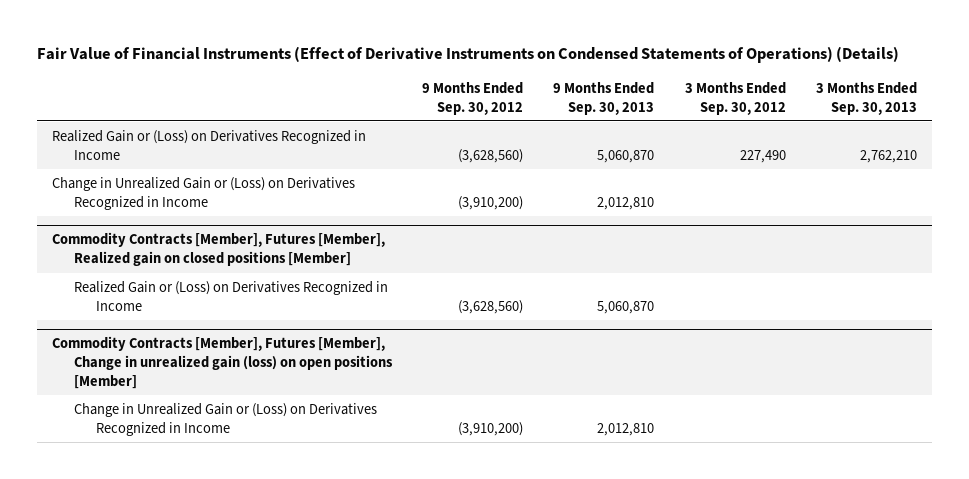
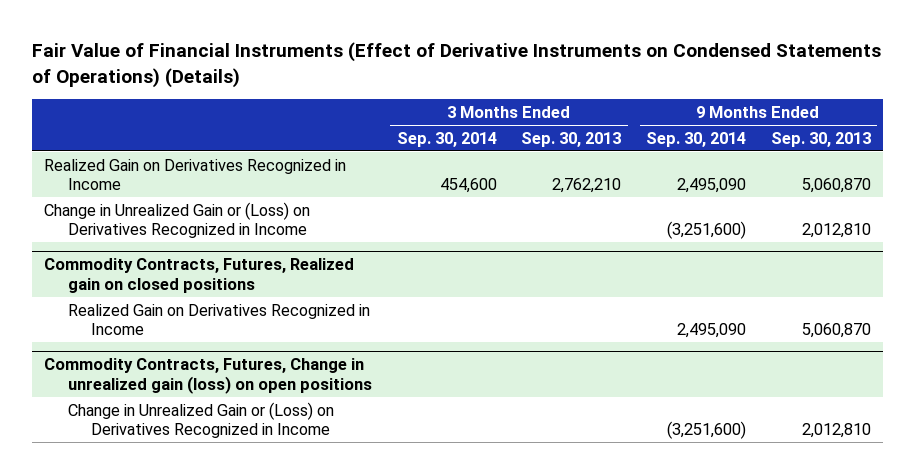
[422,81,524,115] 9 Months Ended Sep. 30, 2012 -> none
[684,81,786,115] 3 Months Ended Sep. 30, 2012 -> none
none -> [396,131,497,147] Sep. 30, 2014
none -> [646,131,747,147] Sep. 30, 2014
[51,129,366,160] Realized Gain or (Loss) on Derivatives Recognized in Income -> [44,158,347,191] Realized Gain on Derivatives Recognized in Income
[51,232,385,267] Commodity Contracts [Member], Futures [Member], Realized gain on closed positions [Member] -> [44,258,355,293] Commodity Contracts, Futures, Realized gain on closed positions
[73,280,388,311] Realized Gain or (Loss) on Derivatives Recognized in Income -> [67,303,370,336] Realized Gain on Derivatives Recognized in Income
[51,336,393,390] Commodity Contracts [Member], Futures [Member], Change in unrealized gain (loss) on open positions [Member] -> [44,358,372,394] Commodity Contracts, Futures, Change in unrealized gain (loss) on open positions

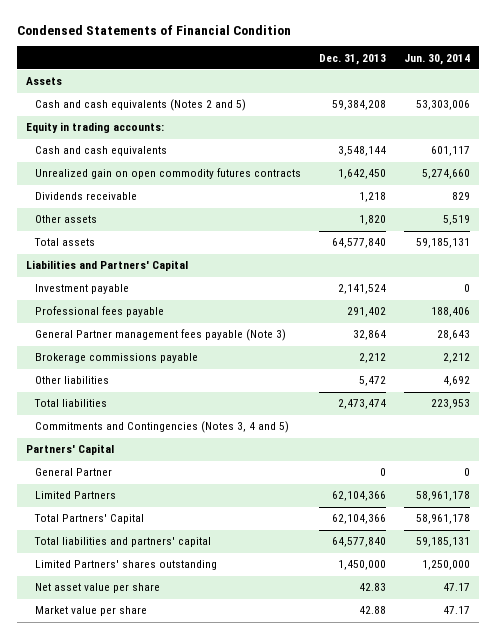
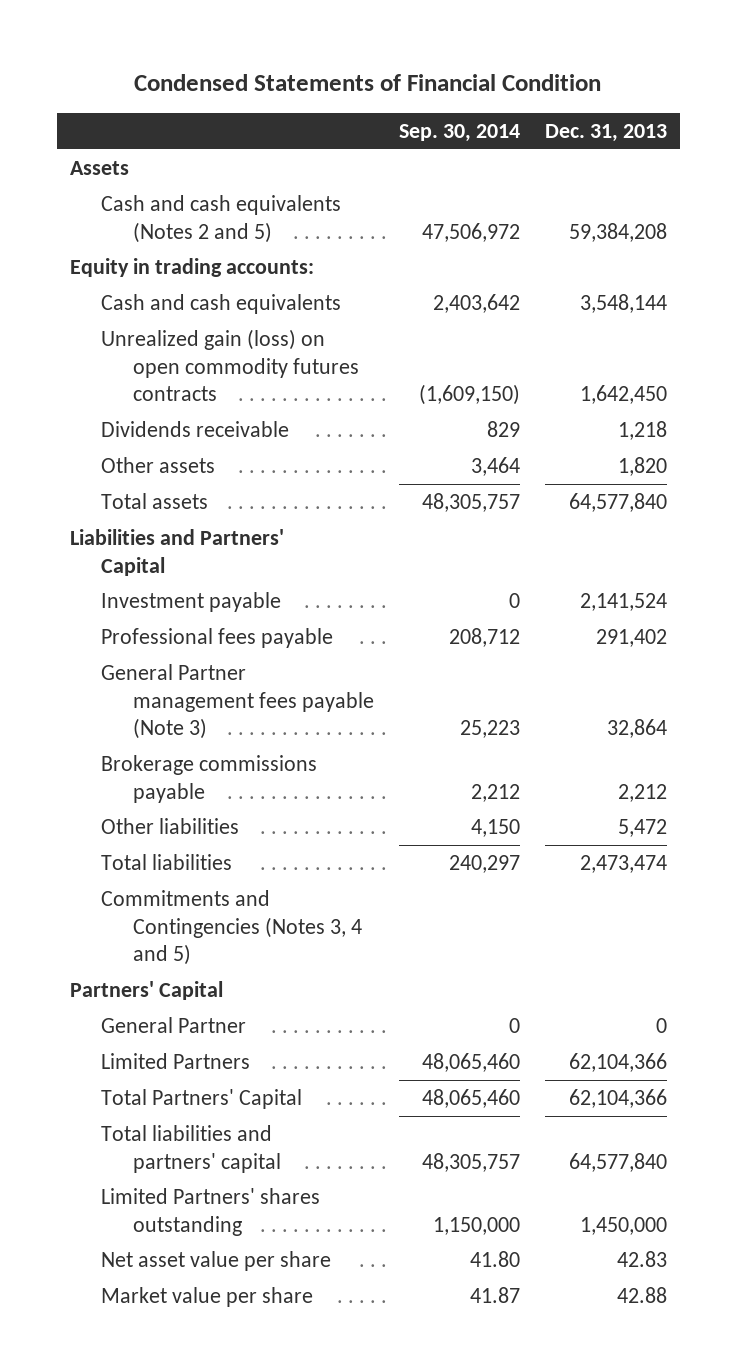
[403,53,470,65] Jun. 30, 2014 -> none
none -> [399,123,521,142] Sep. 30, 2014
[35,168,302,180] Unrealized gain on open commodity futures contracts -> [101,329,360,402] Unrealized gain (loss) on open commodity futures contracts

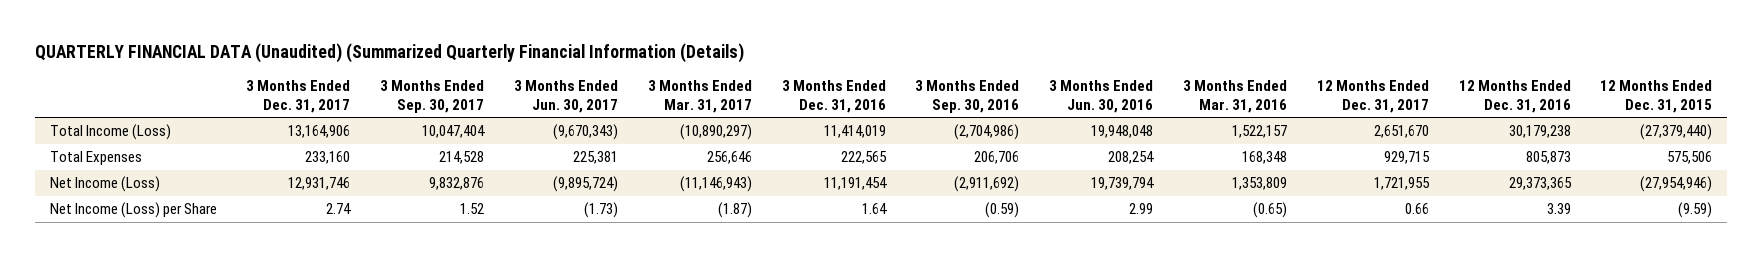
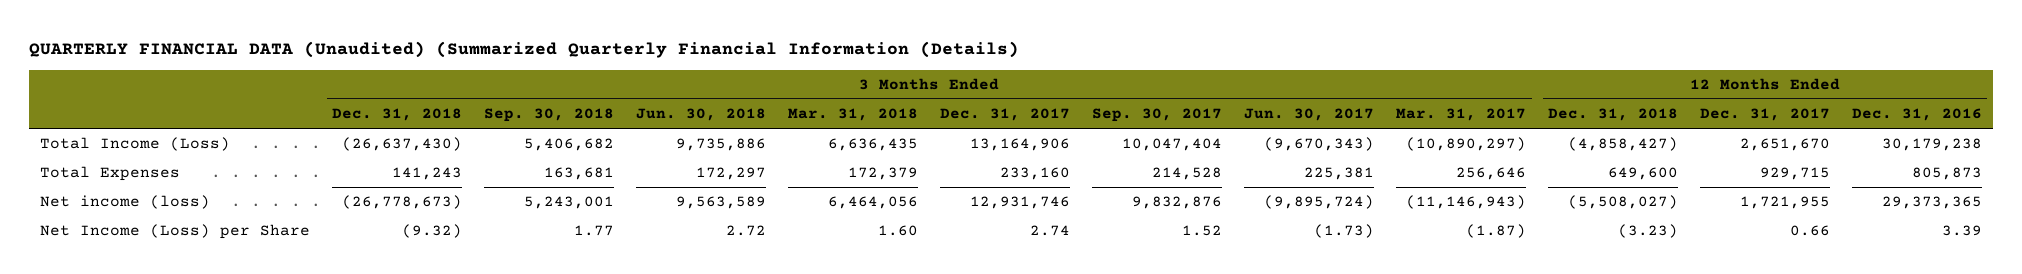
[781,80,886,113] 3 Months Ended Dec. 31, 2016 -> none
[915,80,1020,113] 3 Months Ended Sep. 30, 2016 -> none
[1049,80,1154,113] 3 Months Ended Jun. 30, 2016 -> none
[1182,80,1287,113] 3 Months Ended Mar. 31, 2016 -> none
[1600,80,1713,113] 12 Months Ended Dec. 31, 2015 -> none
none -> [332,108,463,122] Dec. 31, 2018
none -> [484,108,615,123] Sep. 30, 2018
none -> [636,108,767,122] Jun. 30, 2018
none -> [788,108,919,122] Mar. 31, 2018
none -> [1548,108,1679,122] Dec. 31, 2018
[49,176,160,193] Net Income (Loss) -> [40,195,211,210] Net income (loss)

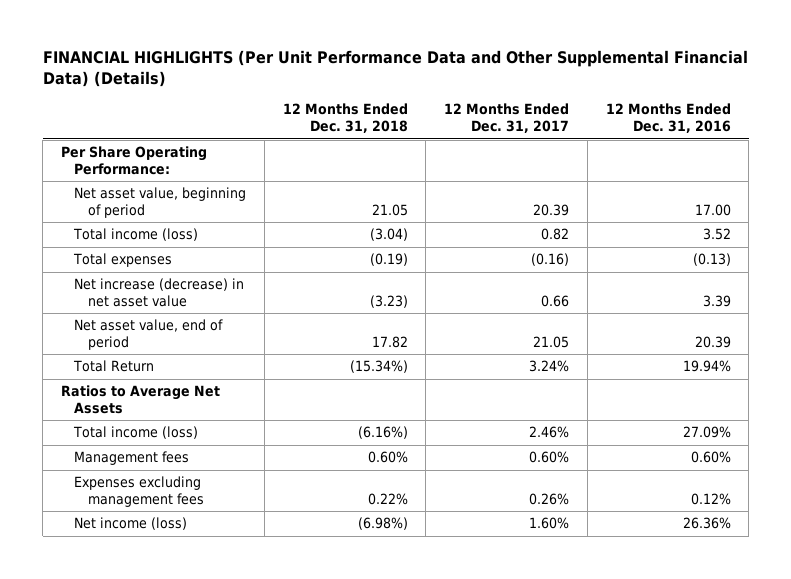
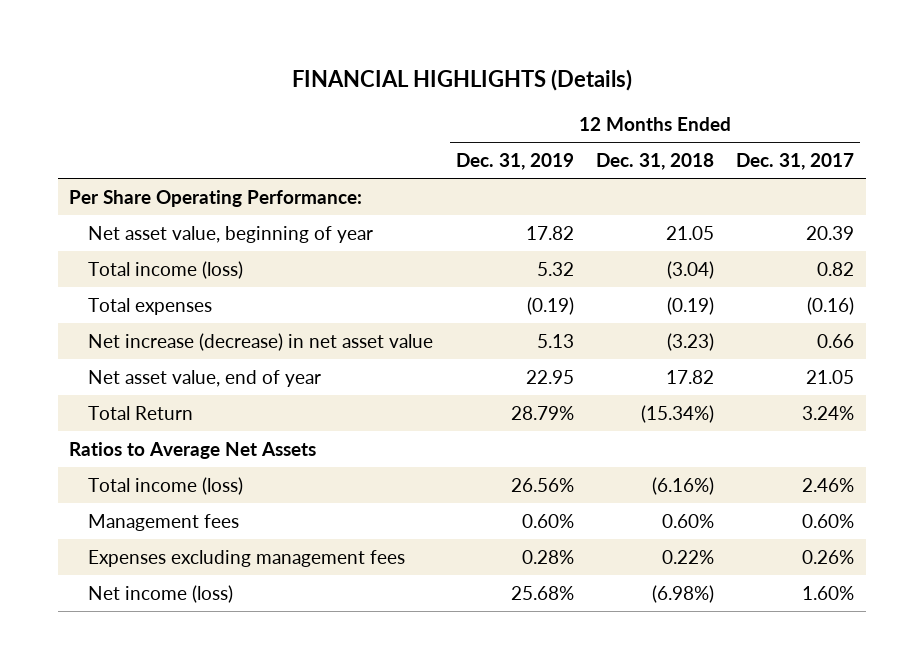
[42,50,748,87] FINANCIAL HIGHLIGHTS (Per Unit Performance Data and Other Supplemental Financial Data) (Details) -> [291,69,632,92] FINANCIAL HIGHLIGHTS (Details)
[605,103,731,134] 12 Months Ended Dec. 31, 2016 -> none
none -> [455,153,574,171] Dec. 31, 2019
[74,187,247,219] Net asset value, beginning of period -> [88,225,374,243] Net asset value, beginning of year
[74,319,224,351] Net asset value, end of period -> [88,369,322,387] Net asset value, end of year

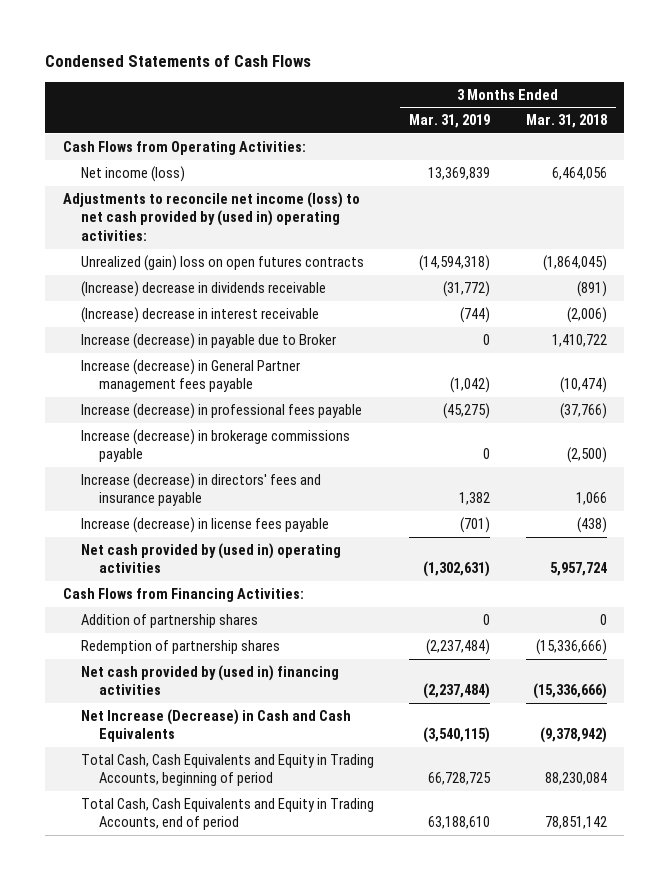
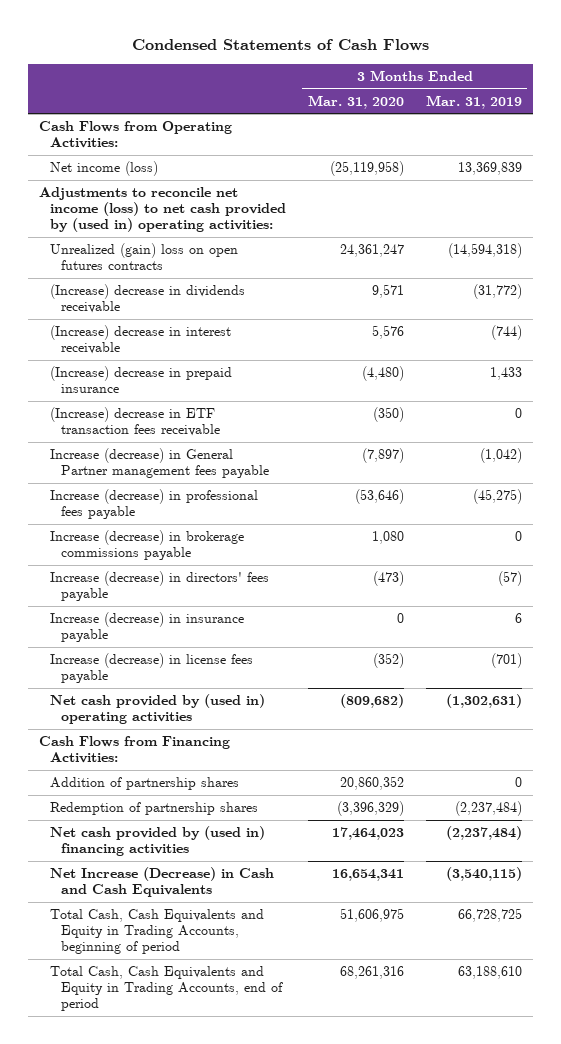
[525,114,607,129] Mar. 31, 2018 -> none
none -> [307,94,404,109] Mar. 31, 2020
[80,332,336,349] Increase (decrease) in payable due to Broker -> none
none -> [49,366,232,394] (Increase) decrease in prepaid insurance
none -> [49,407,220,437] (Increase) decrease in ETF transaction fees receivable
[80,472,321,507] Increase (decrease) in directors' fees and insurance payable -> [49,571,269,602] Increase (decrease) in directors' fees payable
[459,492,491,506] 1,382 -> [497,571,522,587] (57)
none -> [49,612,244,643] Increase (decrease) in insurance payable

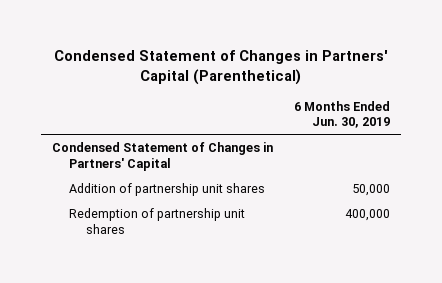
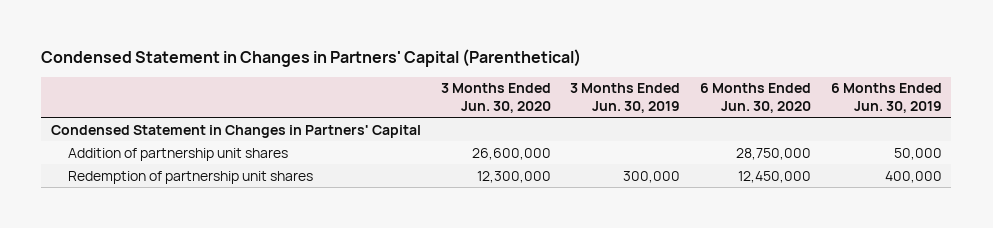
[54,50,389,85] Condensed Statement of Changes in Partners' Capital (Parenthetical) -> [41,48,582,67] Condensed Statement in Changes in Partners' Capital (Parenthetical)
none -> [440,83,551,113] 3 Months Ended Jun. 30, 2020
none -> [570,83,681,113] 3 Months Ended Jun. 30, 2019
none -> [699,83,811,113] 6 Months Ended Jun. 30, 2020
[52,142,274,171] Condensed Statement of Changes in Partners' Capital -> [50,124,421,138] Condensed Statement in Changes in Partners' Capital

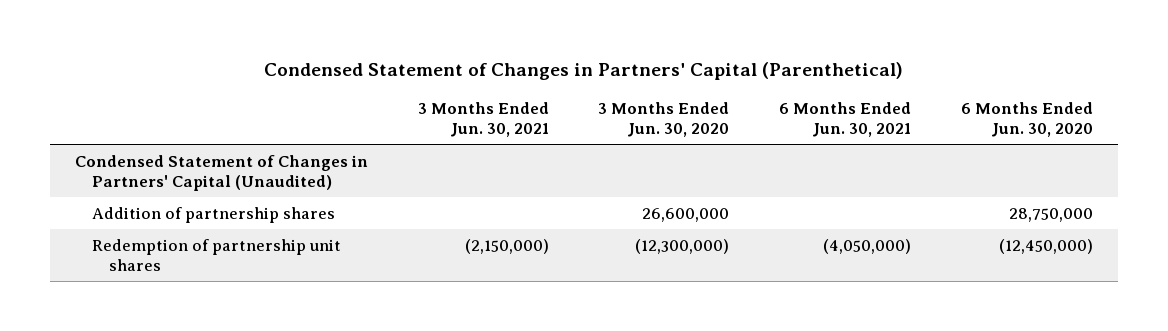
[41,48,582,67] Condensed Statement in Changes in Partners' Capital (Parenthetical) -> [263,61,903,80] Condensed Statement of Changes in Partners' Capital (Parenthetical)
[570,83,681,113] 3 Months Ended Jun. 30, 2019 -> none
[830,83,942,113] 6 Months Ended Jun. 30, 2019 -> none
none -> [417,102,549,138] 3 Months Ended Jun. 30, 2021
none -> [779,102,912,138] 6 Months Ended Jun. 30, 2021
[50,124,421,138] Condensed Statement in Changes in Partners' Capital -> [74,154,368,191] Condensed Statement of Changes in Partners' Capital (Unaudited)
[68,147,289,161] Addition of partnership unit shares -> [91,206,335,223] Addition of partnership shares
[476,170,551,183] 12,300,000 -> [635,238,730,254] (12,300,000)
[737,170,811,183] 12,450,000 -> [998,238,1093,254] (12,450,000)

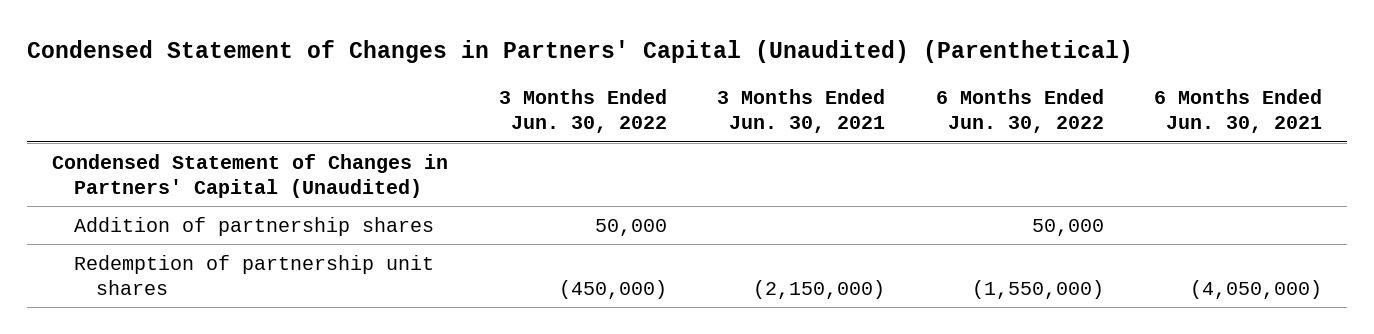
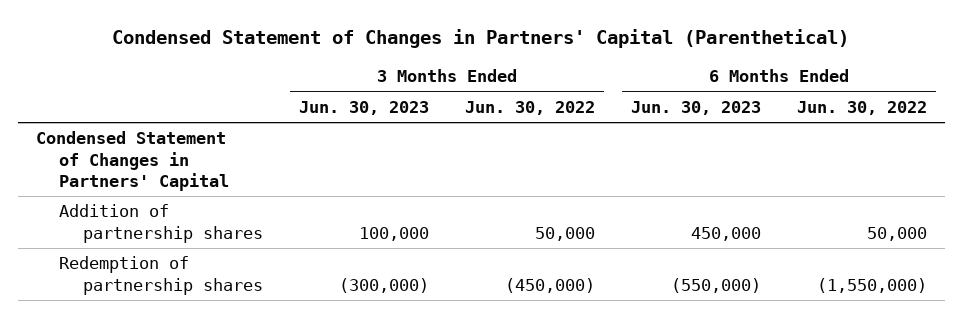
[27,40,1134,64] Condensed Statement of Changes in Partners' Capital (Unaudited) (Parenthetical) -> [112,28,850,48] Condensed Statement of Changes in Partners' Capital (Parenthetical)
[717,89,886,134] 3 Months Ended Jun. 30, 2021 -> none
[1153,89,1322,134] 6 Months Ended Jun. 30, 2021 -> none
none -> [299,100,430,115] Jun. 30, 2023
none -> [630,100,761,115] Jun. 30, 2023
[52,153,449,198] Condensed Statement of Changes in Partners' Capital (Unaudited) -> [35,131,230,191] Condensed Statement of Changes in Partners' Capital
[74,254,435,295] Redemption of partnership unit shares -> [59,256,264,295] Redemption of partnership shares

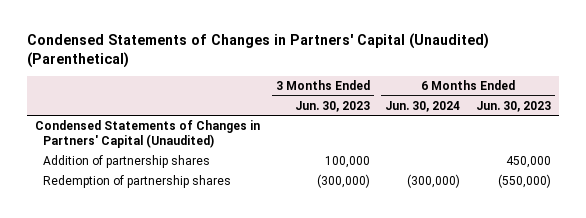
[112,28,850,48] Condensed Statement of Changes in Partners' Capital (Parenthetical) -> [26,33,489,68] Condensed Statements of Changes in Partners' Capital (Unaudited) (Parenthetical)
[464,100,595,115] Jun. 30, 2022 -> none
[796,100,927,115] Jun. 30, 2022 -> none
none -> [385,100,461,112] Jun. 30, 2024
[35,131,230,191] Condensed Statement of Changes in Partners' Capital -> [34,120,260,149] Condensed Statements of Changes in Partners' Capital (Unaudited)

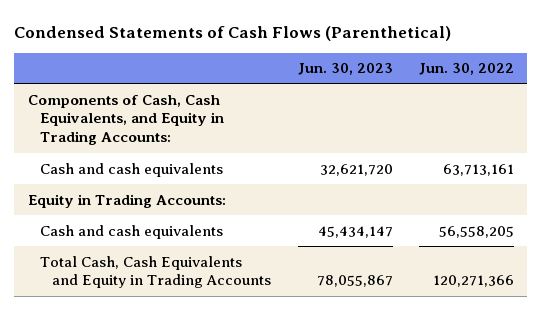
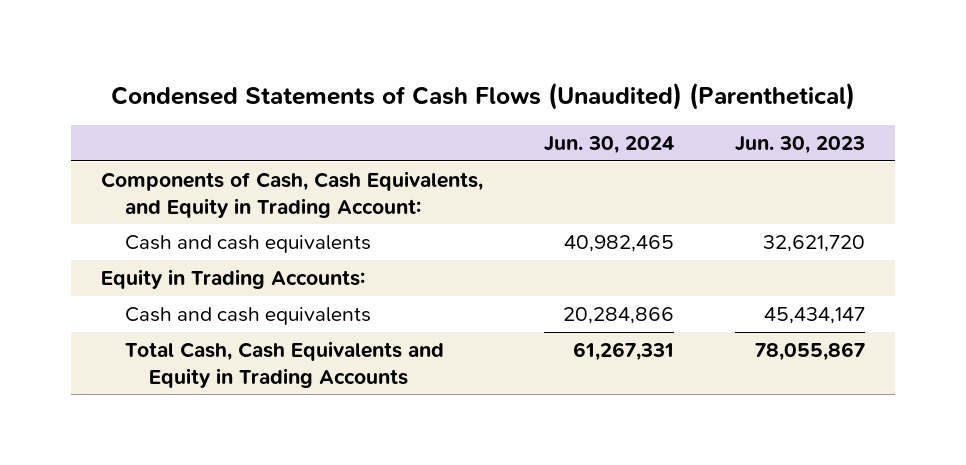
[14,25,452,41] Condensed Statements of Cash Flows (Parenthetical) -> [111,82,856,111] Condensed Statements of Cash Flows (Unaudited) (Parenthetical)
[419,63,515,76] Jun. 30, 2022 -> none
none -> [544,136,675,155] Jun. 30, 2024
[27,94,225,146] Components of Cash, Cash Equivalents, and Equity in Trading Accounts: -> [101,171,484,218] Components of Cash, Cash Equivalents, and Equity in Trading Account:

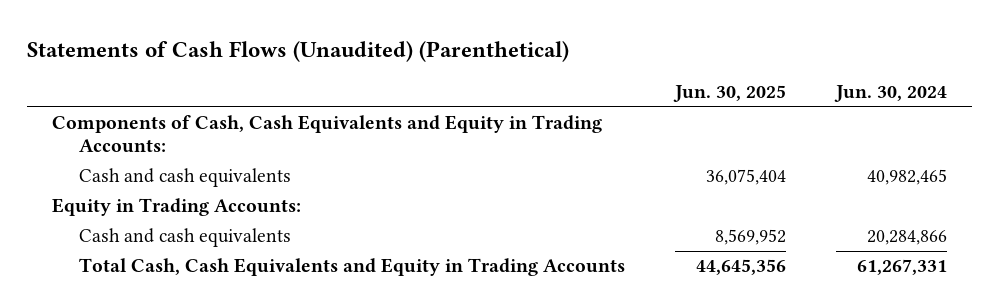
[111,82,856,111] Condensed Statements of Cash Flows (Unaudited) (Parenthetical) -> [26,41,569,63] Statements of Cash Flows (Unaudited) (Parenthetical)
[734,136,865,155] Jun. 30, 2023 -> none
none -> [673,85,787,103] Jun. 30, 2025
[101,171,484,218] Components of Cash, Cash Equivalents, and Equity in Trading Account: -> [51,115,602,154] Components of Cash, Cash Equivalents and Equity in Trading Accounts:

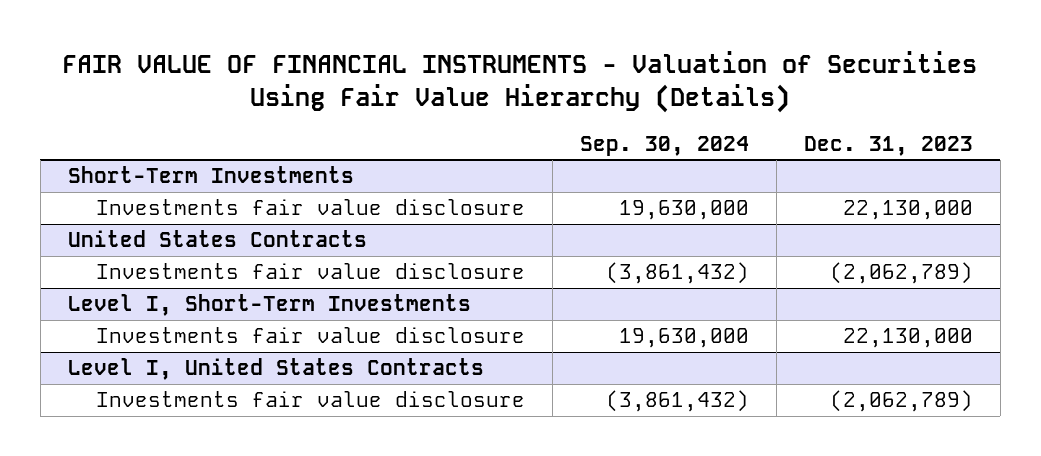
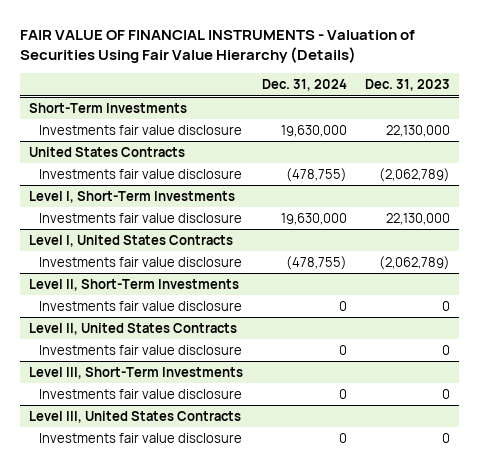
[579,135,749,156] Sep. 30, 2024 -> none
none -> [261,79,347,92] Dec. 31, 2024
none -> [29,278,240,291] Level II, Short-Term Investments
none -> [38,300,242,311] Investments fair value disclosure
none -> [29,322,238,335] Level II, United States Contracts
none -> [38,344,242,355] Investments fair value disclosure
none -> [29,366,244,379] Level III, Short-Term Investments
none -> [38,388,242,399] Investments fair value disclosure
none -> [29,410,242,423] Level III, United States Contracts
none -> [38,432,242,443] Investments fair value disclosure

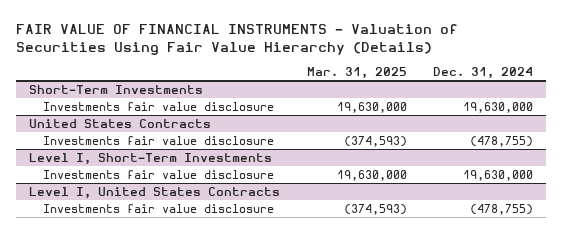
[365,79,451,92] Dec. 31, 2023 -> none
none -> [306,66,407,79] Mar. 31, 2025
[29,278,240,291] Level II, Short-Term Investments -> none
[38,300,242,311] Investments fair value disclosure -> none
[29,322,238,335] Level II, United States Contracts -> none
[38,344,242,355] Investments fair value disclosure -> none
[29,366,244,379] Level III, Short-Term Investments -> none
[38,388,242,399] Investments fair value disclosure -> none
[29,410,242,423] Level III, United States Contracts -> none
[38,432,242,443] Investments fair value disclosure -> none

